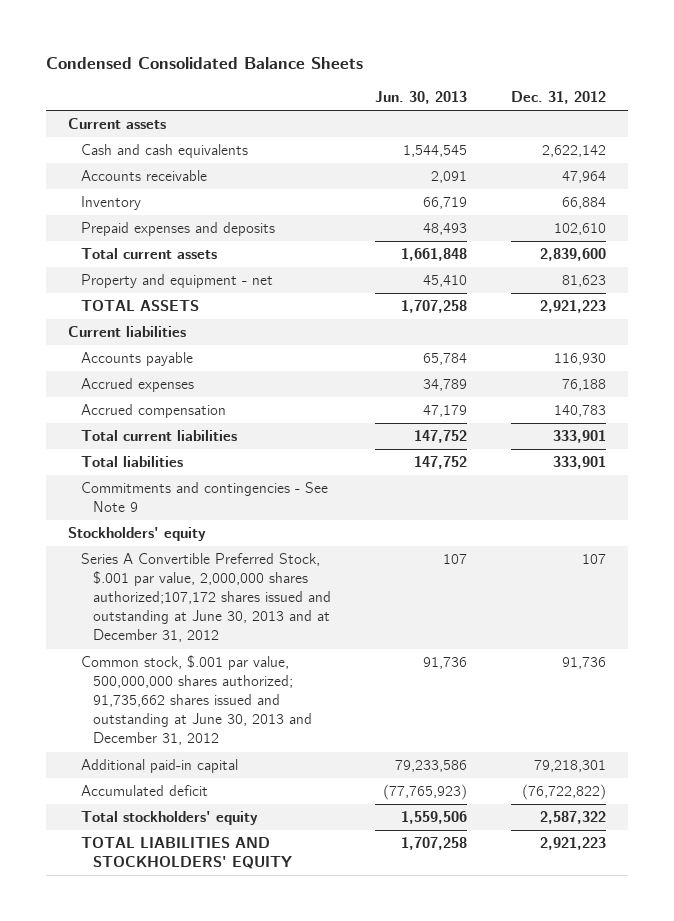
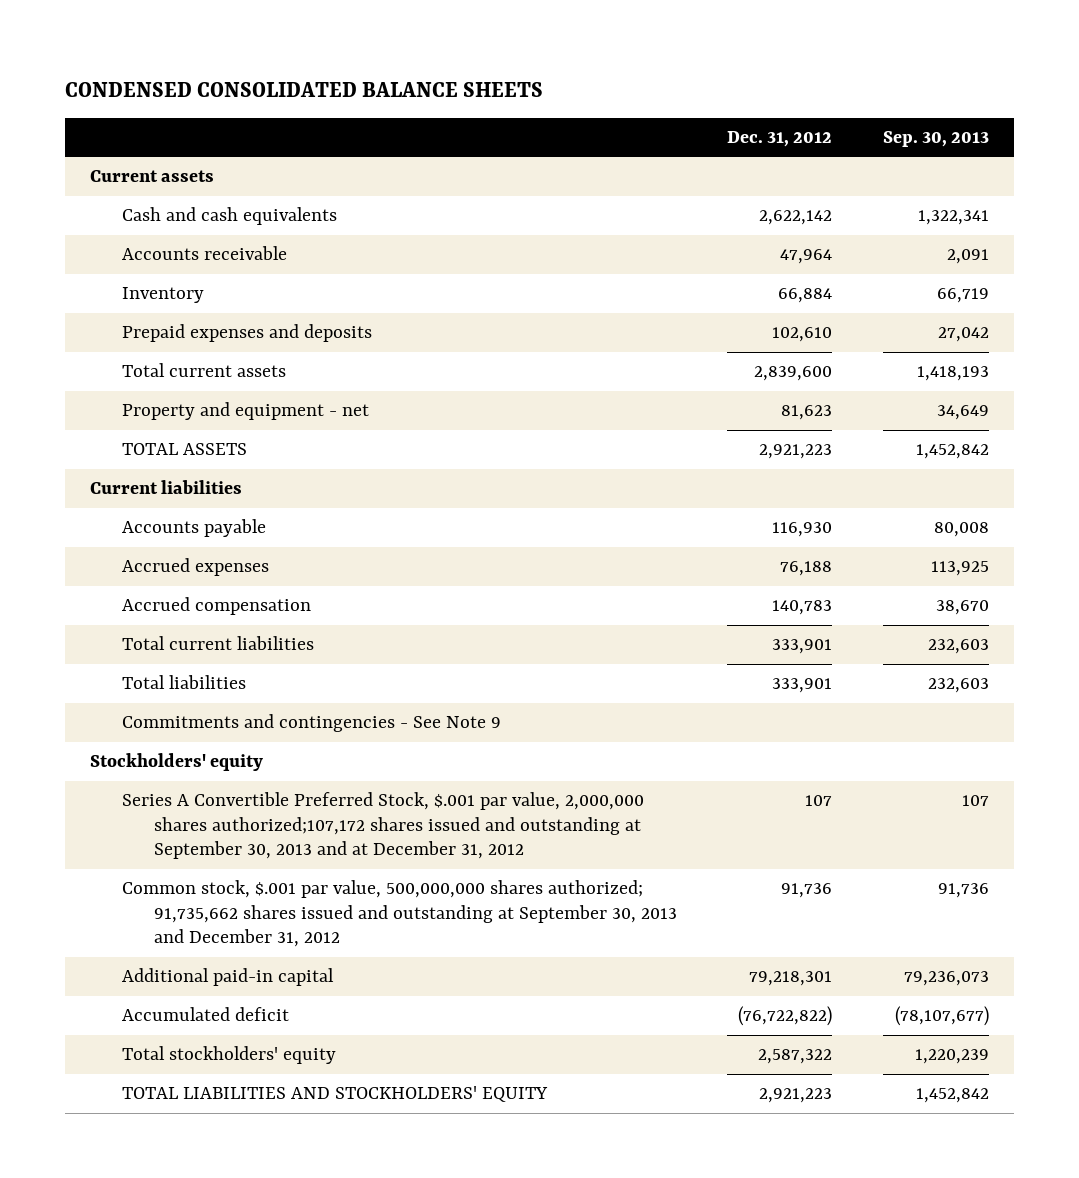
[46,57,364,70] Condensed Consolidated Balance Sheets -> [65,82,544,98] CONDENSED CONSOLIDATED BALANCE SHEETS
[375,90,468,104] Jun. 30, 2013 -> none
none -> [882,130,989,147] Sep. 30, 2013
[80,553,332,643] Series A Convertible Preferred Stock, $.001 par value, 2,000,000 shares authorized;107,172 shares issued and outstanding at June 30, 2013 and at December 31, 2012 -> [122,792,645,860] Series A Convertible Preferred Stock, $.001 par value, 2,000,000 shares authorized;107,172 shares issued and outstanding at September 30, 2013 and at December 31, 2012
[80,655,313,746] Common stock, $.001 par value, 500,000,000 shares authorized; 91,735,662 shares issued and outstanding at June 30, 2013 and December 31, 2012 -> [122,880,678,948] Common stock, $.001 par value, 500,000,000 shares authorized; 91,735,662 shares issued and outstanding at September 30, 2013 and December 31, 2012

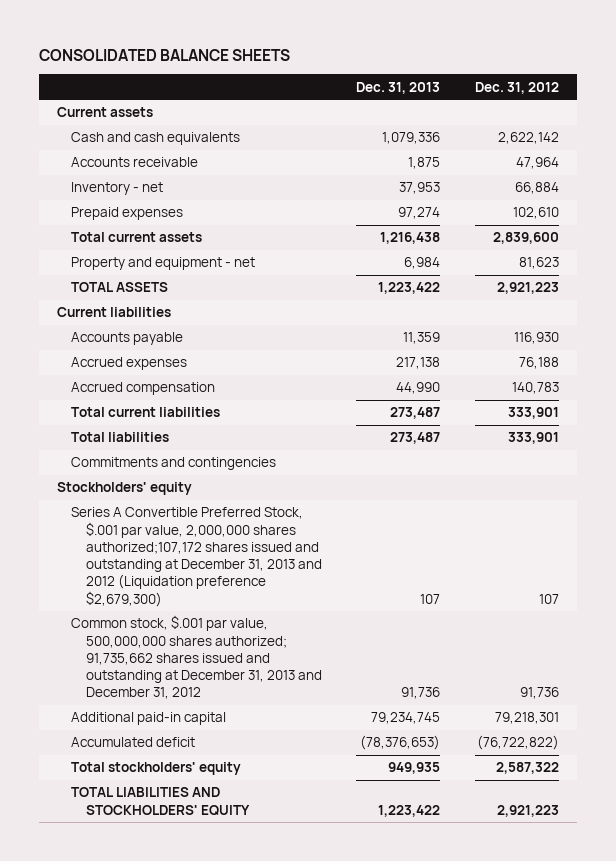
[65,82,544,98] CONDENSED CONSOLIDATED BALANCE SHEETS -> [39,48,291,61] CONSOLIDATED BALANCE SHEETS
[882,130,989,147] Sep. 30, 2013 -> none
none -> [356,81,441,94] Dec. 31, 2013
[122,287,205,304] Inventory -> [71,182,164,196] Inventory - net
[122,324,373,343] Prepaid expenses and deposits -> [71,207,184,221] Prepaid expenses
[122,714,502,733] Commitments and contingencies - See Note 9 -> [71,457,277,471] Commitments and contingencies
[122,792,645,860] Series A Convertible Preferred Stock, $.001 par value, 2,000,000 shares authorized;107,172 shares issued and outstanding at September 30, 2013 and at December 31, 2012 -> [71,507,322,607] Series A Convertible Preferred Stock, $.001 par value, 2,000,000 shares authorized;107,172 shares issued and outstanding at December 31, 2013 and 2012 (Liquidation preference $2,679,300)
[122,880,678,948] Common stock, $.001 par value, 500,000,000 shares authorized; 91,735,662 shares issued and outstanding at September 30, 2013 and December 31, 2012 -> [71,615,322,700] Common stock, $.001 par value, 500,000,000 shares authorized; 91,735,662 shares issued and outstanding at December 31, 2013 and December 31, 2012

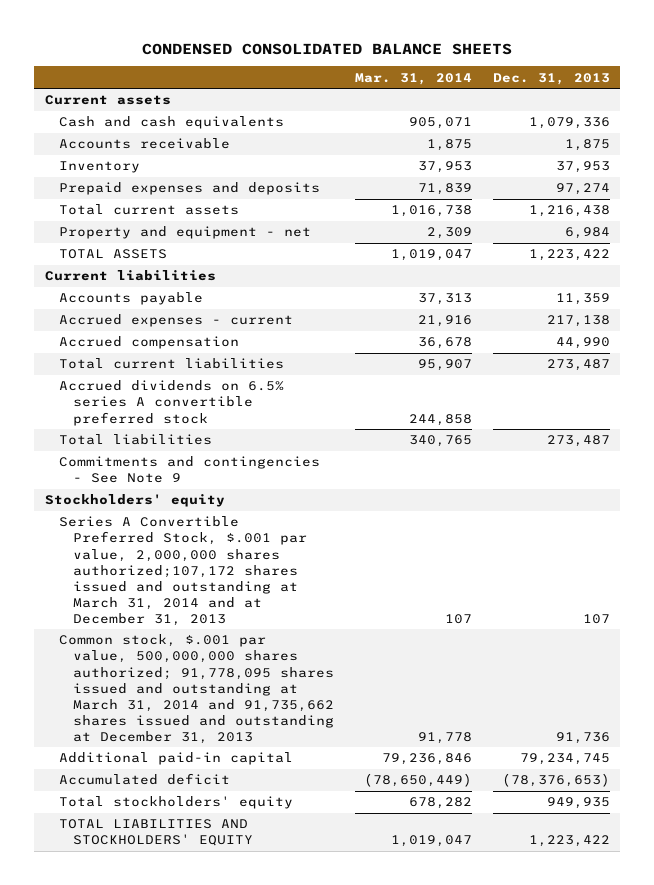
[39,48,291,61] CONSOLIDATED BALANCE SHEETS -> [142,42,513,55] CONDENSED CONSOLIDATED BALANCE SHEETS
[475,81,560,94] Dec. 31, 2012 -> none
none -> [354,72,472,85] Mar. 31, 2014
[71,182,164,196] Inventory - net -> [58,161,140,174] Inventory
[71,207,184,221] Prepaid expenses -> [58,182,320,196] Prepaid expenses and deposits
[71,357,188,371] Accrued expenses -> [58,314,293,328] Accrued expenses - current
none -> [58,380,284,426] Accrued dividends on 6.5% series A convertible preferred stock
[71,457,277,471] Commitments and contingencies -> [58,456,320,484] Commitments and contingencies - See Note 9
[71,507,322,607] Series A Convertible Preferred Stock, $.001 par value, 2,000,000 shares authorized;107,172 shares issued and outstanding at December 31, 2013 and 2012 (Liquidation preference $2,679,300) -> [58,516,307,626] Series A Convertible Preferred Stock, $.001 par value, 2,000,000 shares authorized;107,172 shares issued and outstanding at March 31, 2014 and at December 31, 2013
[71,615,322,700] Common stock, $.001 par value, 500,000,000 shares authorized; 91,735,662 shares issued and outstanding at December 31, 2013 and December 31, 2012 -> [58,634,334,744] Common stock, $.001 par value, 500,000,000 shares authorized; 91,778,095 shares issued and outstanding at March 31, 2014 and 91,735,662 shares issued and outstanding at December 31, 2013

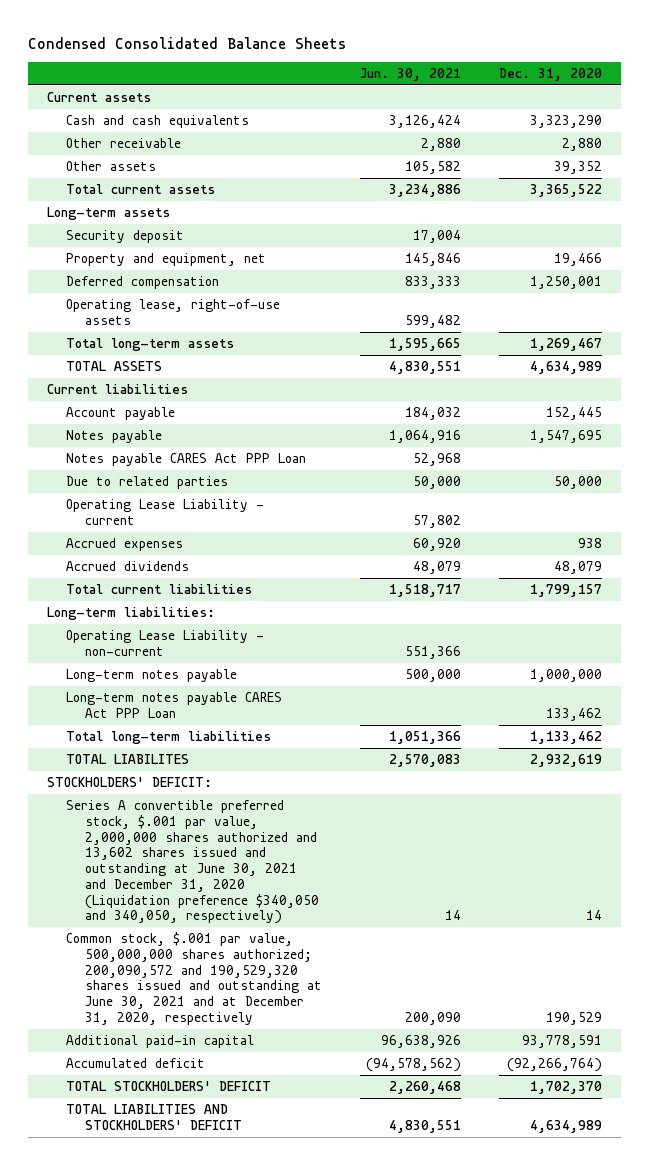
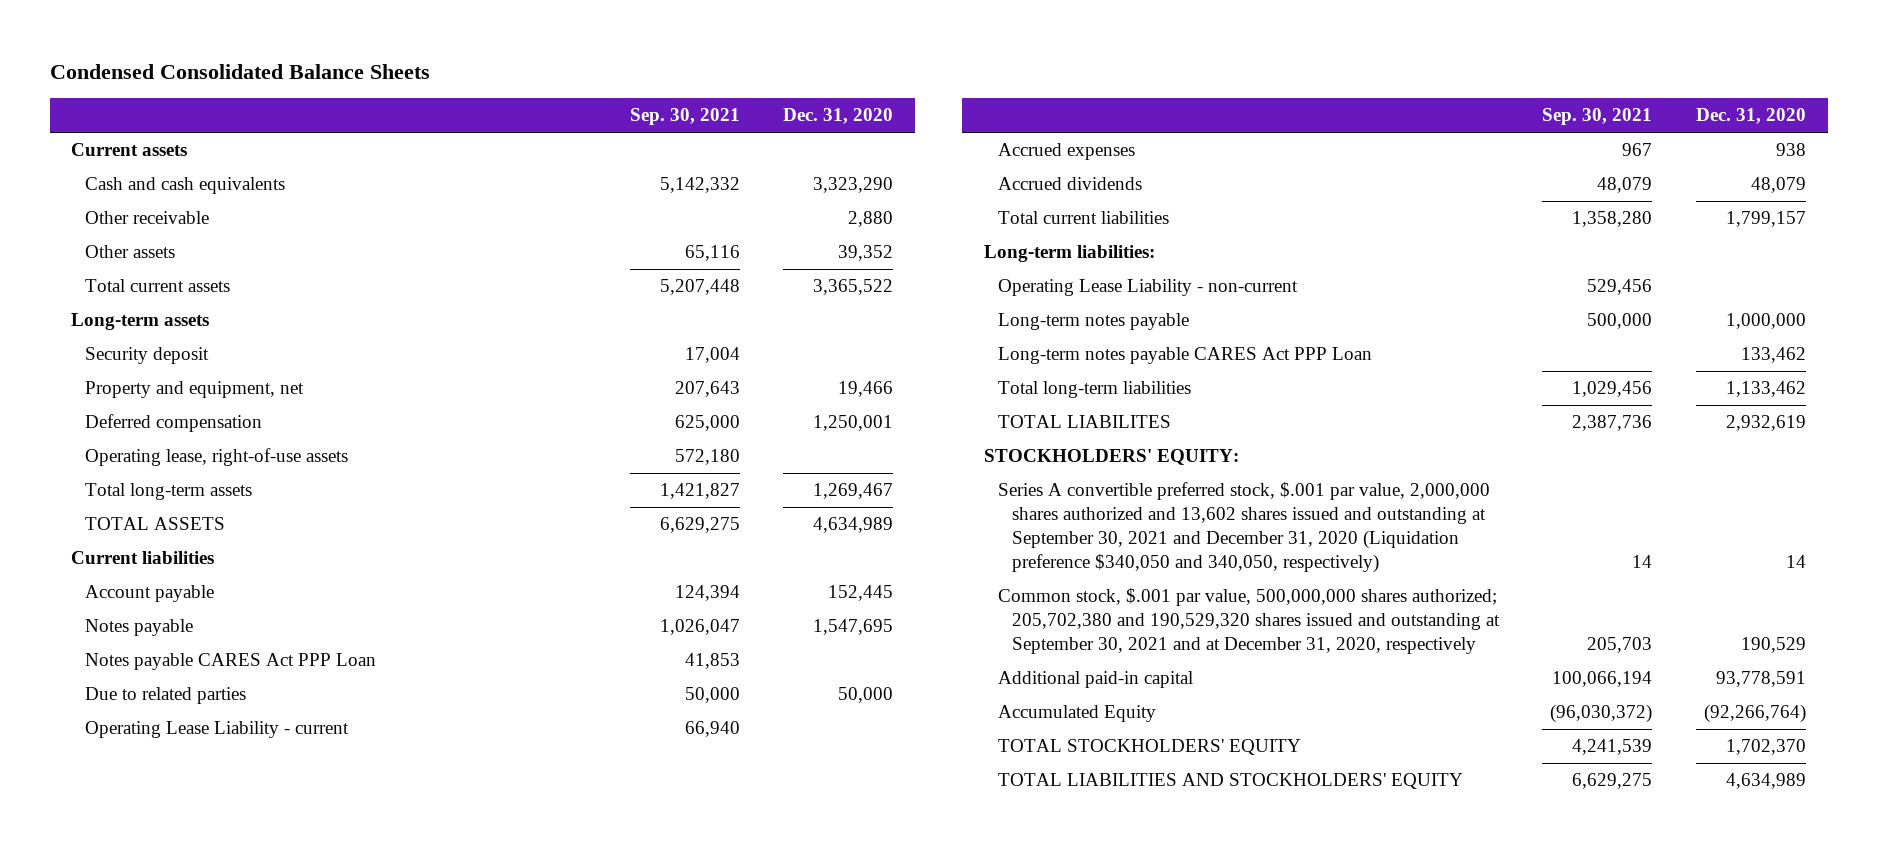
[359,68,461,82] Jun. 30, 2021 -> none
none -> [629,108,740,126] Sep. 30, 2021
[46,777,212,788] STOCKHOLDERS' DEFICIT: -> [984,449,1240,466] STOCKHOLDERS' EQUITY:
[65,800,319,925] Series A convertible preferred stock, $.001 par value, 2,000,000 shares authorized and 13,602 shares issued and outstanding at June 30, 2021 and December 31, 2020 (Liquidation preference $340,050 and 340,050, respectively) -> [998,482,1491,573] Series A convertible preferred stock, $.001 par value, 2,000,000 shares authorized and 13,602 shares issued and outstanding at September 30, 2021 and December 31, 2020 (Liquidation preference $340,050 and 340,050, respectively)
[65,932,322,1025] Common stock, $.001 par value, 500,000,000 shares authorized; 200,090,572 and 190,529,320 shares issued and outstanding at June 30, 2021 and at December 31, 2020, respectively -> [998,588,1500,655] Common stock, $.001 par value, 500,000,000 shares authorized; 205,702,380 and 190,529,320 shares issued and outstanding at September 30, 2021 and at December 31, 2020, respectively
[65,1058,205,1069] Accumulated deficit -> [998,705,1157,723] Accumulated Equity
[65,1081,271,1092] TOTAL STOCKHOLDERS' DEFICIT -> [998,739,1302,756] TOTAL STOCKHOLDERS' EQUITY
[65,1104,242,1130] TOTAL LIABILITIES AND STOCKHOLDERS' DEFICIT -> [998,773,1464,790] TOTAL LIABILITIES AND STOCKHOLDERS' EQUITY

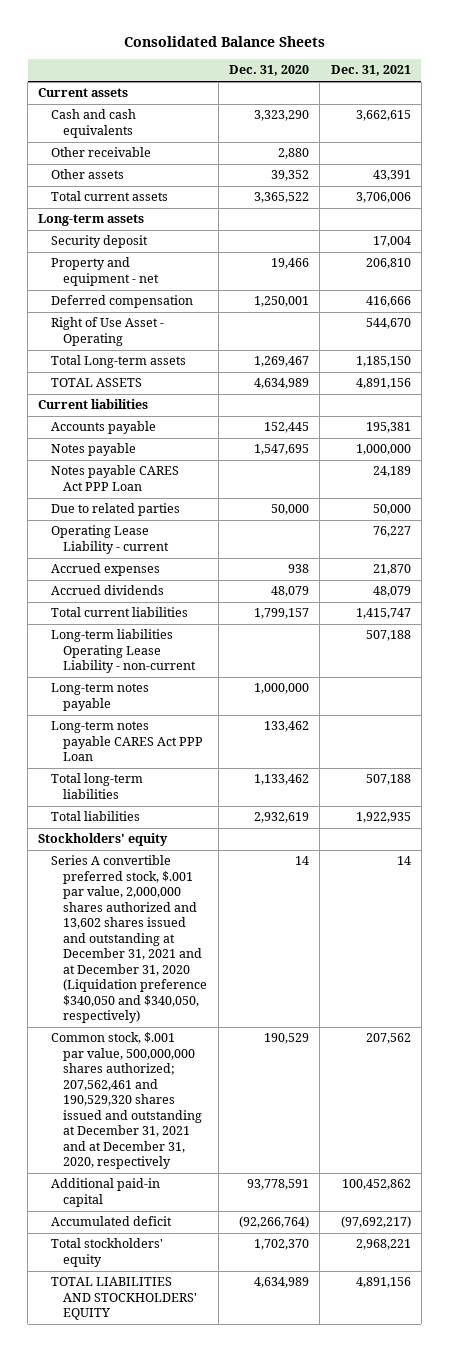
[49,64,430,80] Condensed Consolidated Balance Sheets -> [123,35,325,47] Consolidated Balance Sheets
[629,108,740,126] Sep. 30, 2021 -> none
none -> [330,65,411,77] Dec. 31, 2021
[85,381,305,399] Property and equipment, net -> [50,257,160,286] Property and equipment - net
[85,448,349,467] Operating lease, right-of-use assets -> [50,317,164,346] Right of Use Asset - Operating
[85,483,253,501] Total long-term assets -> [50,355,186,369] Total Long-term assets
[85,585,215,603] Account payable -> [50,421,156,435] Accounts payable
[984,245,1156,263] Long-term liabilities: -> none
[998,279,1299,297] Operating Lease Liability - non-current -> [50,629,197,674] Long-term liabilities Operating Lease Liability - non-current
[998,415,1172,429] TOTAL LIABILITES -> [50,811,140,822] Total liabilities
[984,449,1240,466] STOCKHOLDERS' EQUITY: -> [38,833,169,847] Stockholders' equity
[998,482,1491,573] Series A convertible preferred stock, $.001 par value, 2,000,000 shares authorized and 13,602 shares issued and outstanding at September 30, 2021 and December 31, 2020 (Liquidation preference $340,050 and 340,050, respectively) -> [50,855,208,1024] Series A convertible preferred stock, $.001 par value, 2,000,000 shares authorized and 13,602 shares issued and outstanding at December 31, 2021 and at December 31, 2020 (Liquidation preference $340,050 and $340,050, respectively)
[998,588,1500,655] Common stock, $.001 par value, 500,000,000 shares authorized; 205,702,380 and 190,529,320 shares issued and outstanding at September 30, 2021 and at December 31, 2020, respectively -> [50,1032,203,1170] Common stock, $.001 par value, 500,000,000 shares authorized; 207,562,461 and 190,529,320 shares issued and outstanding at December 31, 2021 and at December 31, 2020, respectively
[998,705,1157,723] Accumulated Equity -> [50,1216,172,1227] Accumulated deficit
[998,739,1302,756] TOTAL STOCKHOLDERS' EQUITY -> [50,1238,163,1267] Total stockholders' equity

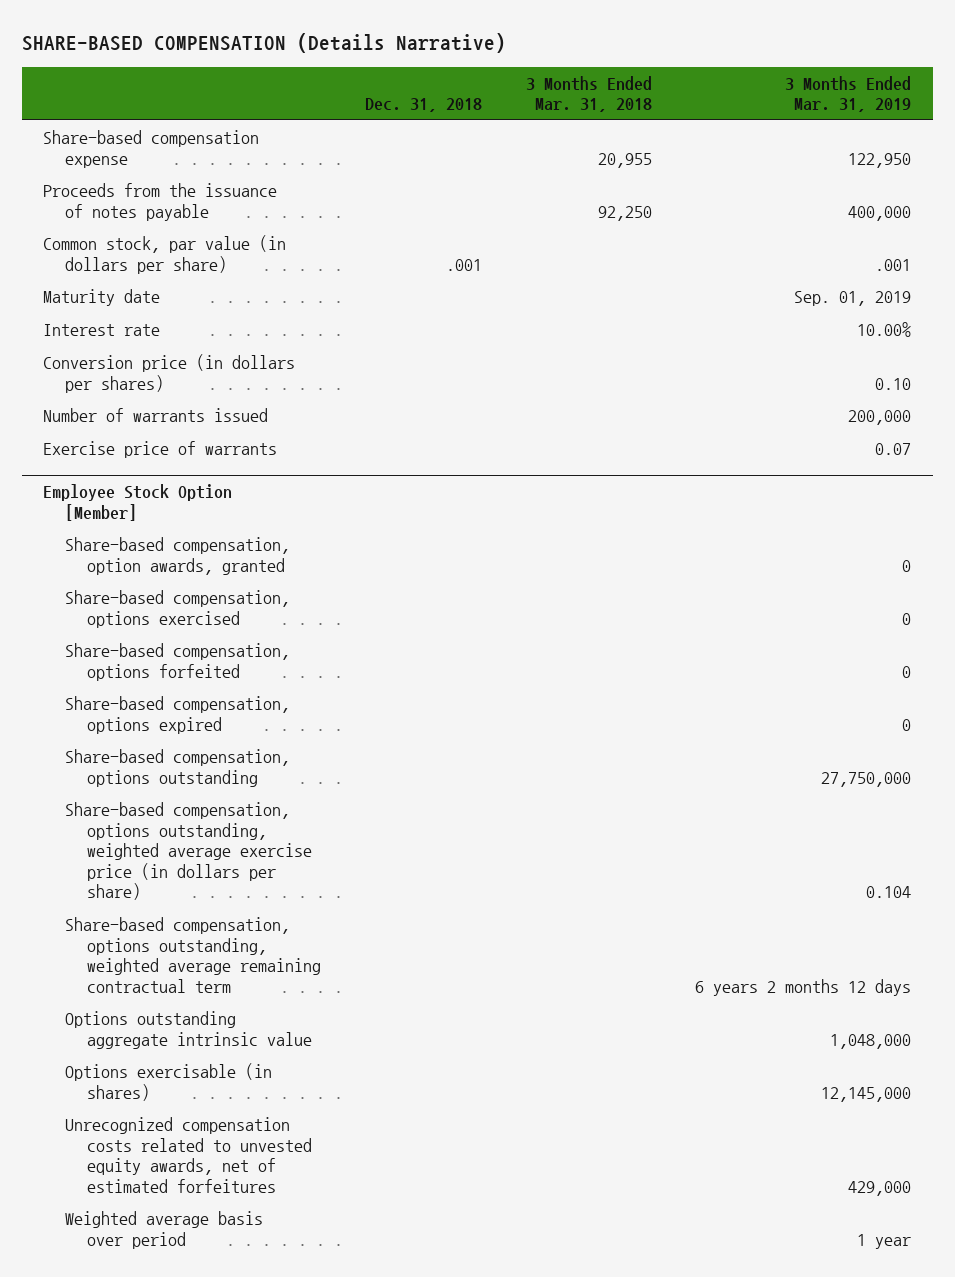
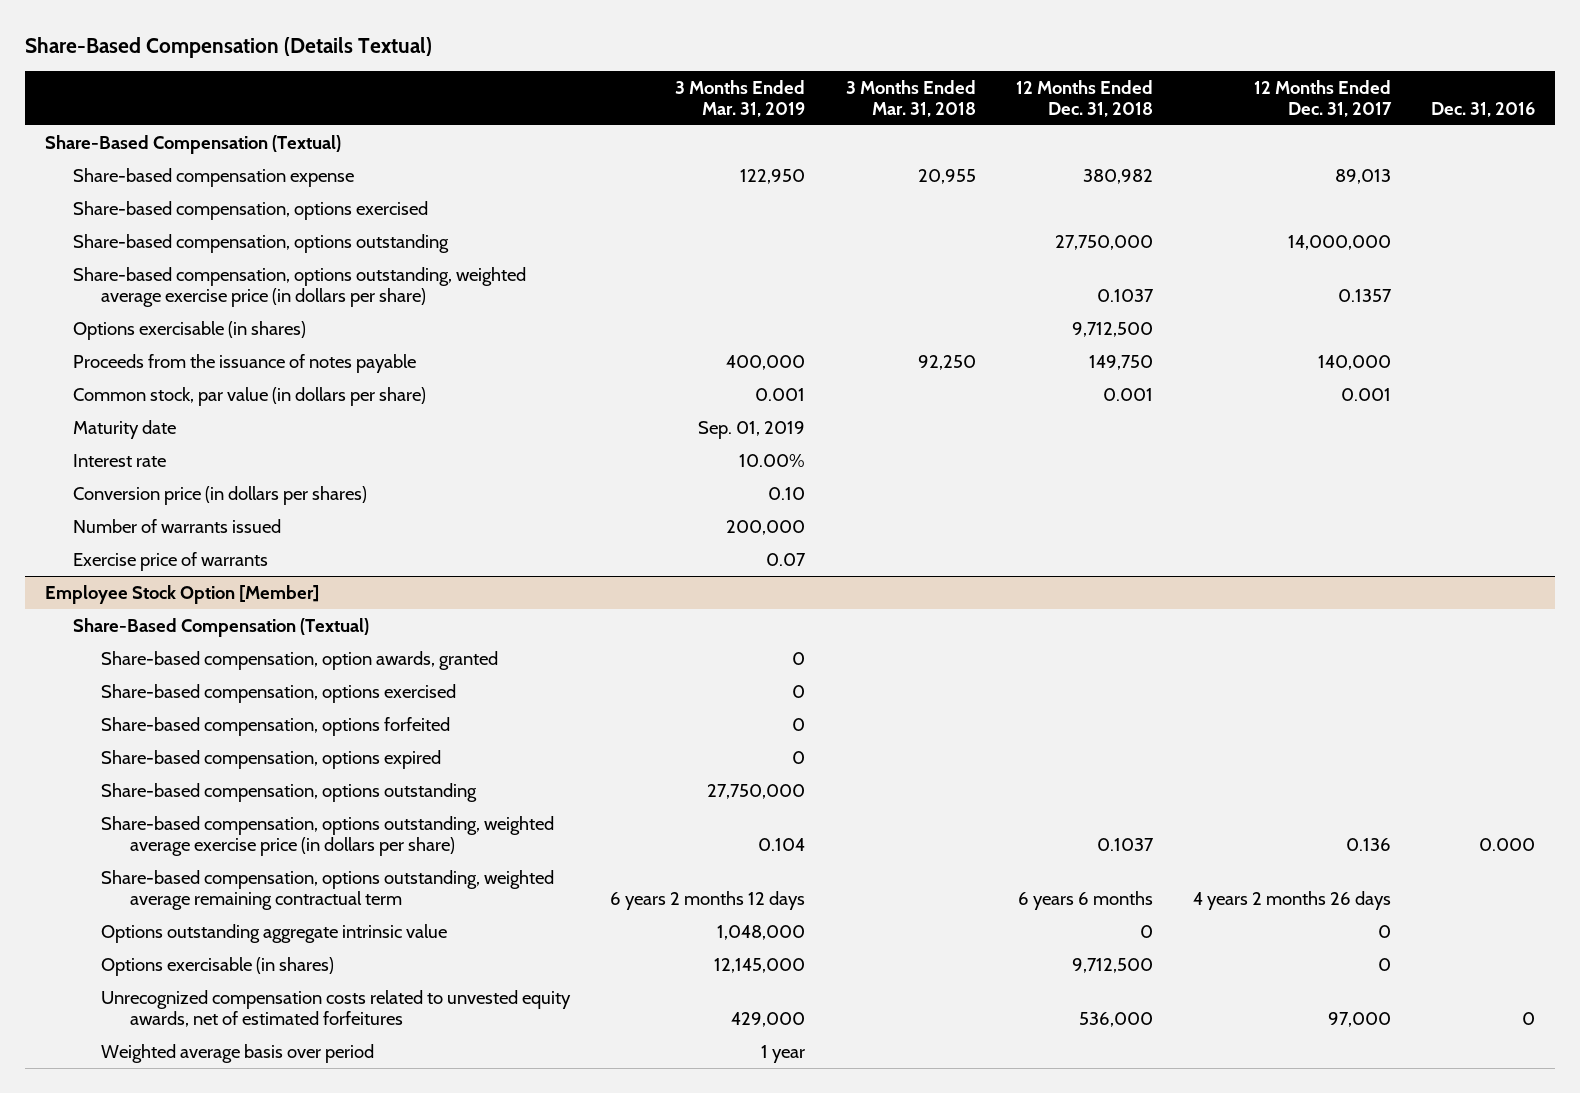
[21,33,506,54] SHARE-BASED COMPENSATION (Details Narrative) -> [24,36,432,58] Share-Based Compensation (Details Textual)
[365,98,483,113] Dec. 31, 2018 -> none
none -> [1015,79,1153,118] 12 Months Ended Dec. 31, 2018
none -> [1253,79,1392,118] 12 Months Ended Dec. 31, 2017
none -> [1431,102,1536,118] Dec. 31, 2016
none -> [44,134,341,154] Share-Based Compensation (Textual)
none -> [72,200,428,220] Share-based compensation, options exercised
none -> [72,233,449,253] Share-based compensation, options outstanding
none -> [72,266,526,307] Share-based compensation, options outstanding, weighted average exercise price (in dollars per share)
none -> [72,320,306,340] Options exercisable (in shares)
[875,258,912,271] .001 -> [755,387,806,401] 0.001
none -> [72,617,369,637] Share-Based Compensation (Textual)

